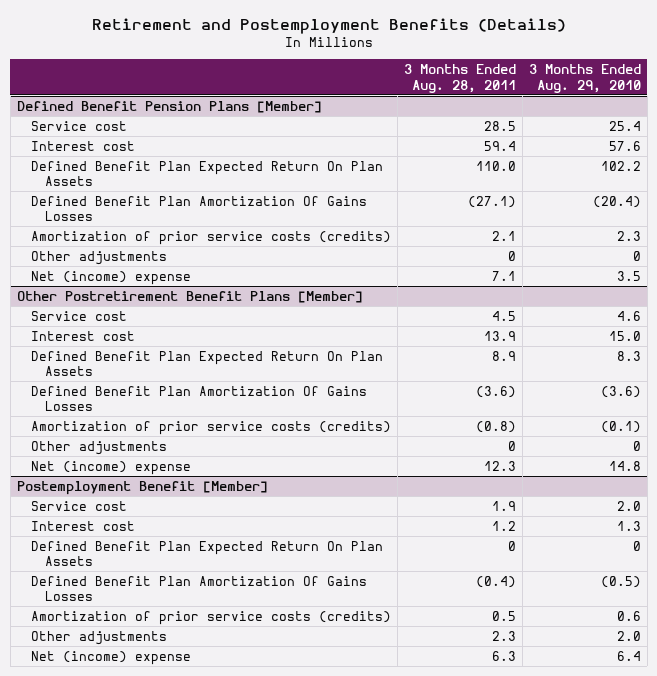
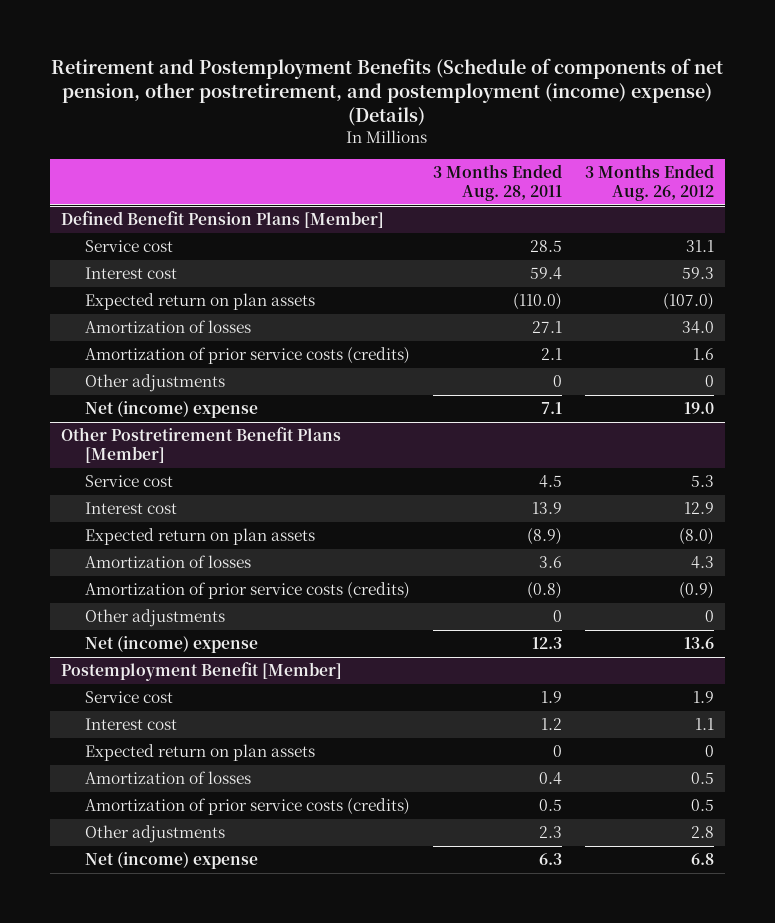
[91,17,566,34] Retirement and Postemployment Benefits (Details) -> [51,57,724,127] Retirement and Postemployment Benefits (Schedule of components of net pension, other postretirement, and postemployment (income) expense) (Details)
[528,64,641,93] 3 Months Ended Aug. 29, 2010 -> none
none -> [584,164,714,202] 3 Months Ended Aug. 26, 2012
[30,160,383,187] Defined Benefit Plan Expected Return On Plan Assets -> [84,292,315,310] Expected return on plan assets
[475,160,516,171] 110.0 -> [512,292,562,310] (110.0)
[30,195,367,222] Defined Benefit Plan Amortization Of Gains Losses -> [84,319,251,333] Amortization of losses
[467,195,516,208] (27.1) -> [531,320,562,333] 27.1
[30,350,383,377] Defined Benefit Plan Expected Return On Plan Assets -> [84,527,315,545] Expected return on plan assets
[491,350,516,361] 8.9 -> [526,527,562,545] (8.9)
[30,385,367,412] Defined Benefit Plan Amortization Of Gains Losses -> [84,554,251,568] Amortization of losses
[475,385,516,398] (3.6) -> [538,555,562,568] 3.6
[30,540,383,567] Defined Benefit Plan Expected Return On Plan Assets -> [84,743,315,761] Expected return on plan assets
[30,575,367,602] Defined Benefit Plan Amortization Of Gains Losses -> [84,770,251,784] Amortization of losses
[475,575,516,588] (0.4) -> [538,771,562,785] 0.4

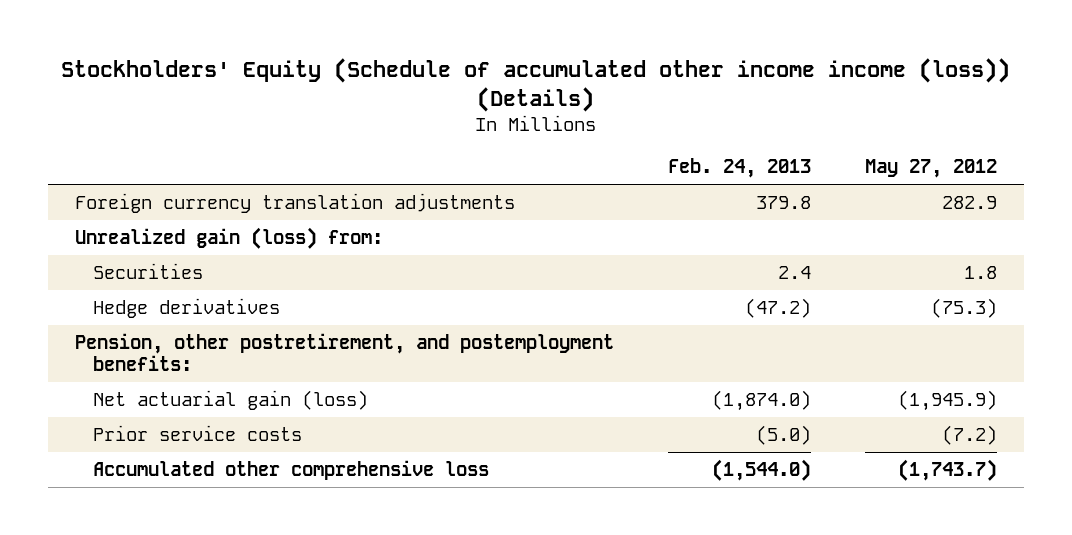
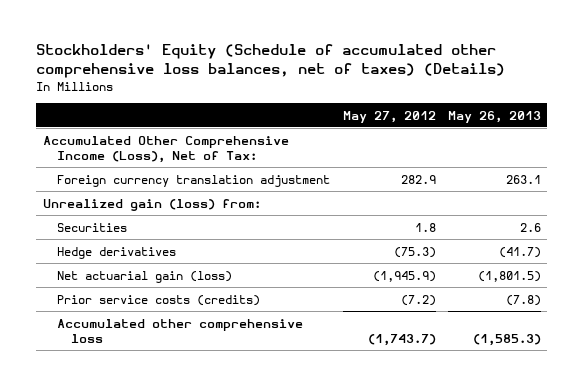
[60,57,1010,112] Stockholders' Equity (Schedule of accumulated other income income (loss)) (Details) -> [36,44,506,79] Stockholders' Equity (Schedule of accumulated other comprehensive loss balances, net of taxes) (Details)
[667,158,811,179] Feb. 24, 2013 -> none
none -> [448,110,542,123] May 26, 2013
none -> [42,135,289,163] Accumulated Other Comprehensive Income (Loss), Net of Tax:
[74,192,515,213] Foreign currency translation adjustments -> [57,174,331,187] Foreign currency translation adjustment
[74,332,614,372] Pension, other postretirement, and postemployment benefits: -> none
[93,424,303,441] Prior service costs -> [57,294,261,306] Prior service costs (credits)

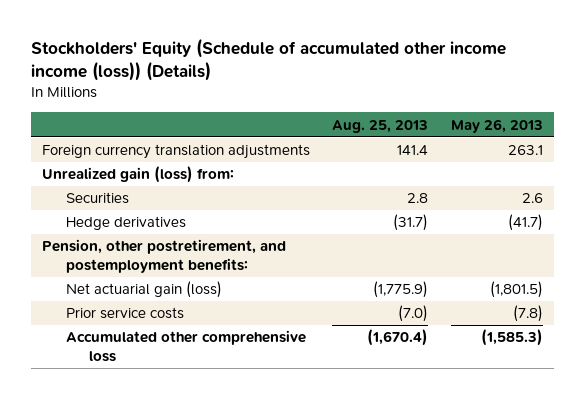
[36,44,506,79] Stockholders' Equity (Schedule of accumulated other comprehensive loss balances, net of taxes) (Details) -> [30,38,506,82] Stockholders' Equity (Schedule of accumulated other income income (loss)) (Details)
[342,110,436,123] May 27, 2012 -> none
none -> [332,119,429,133] Aug. 25, 2013
[42,135,289,163] Accumulated Other Comprehensive Income (Loss), Net of Tax: -> none
[57,174,331,187] Foreign currency translation adjustment -> [41,144,310,160] Foreign currency translation adjustments
none -> [41,239,286,273] Pension, other postretirement, and postemployment benefits:
[57,294,261,306] Prior service costs (credits) -> [65,307,184,320] Prior service costs

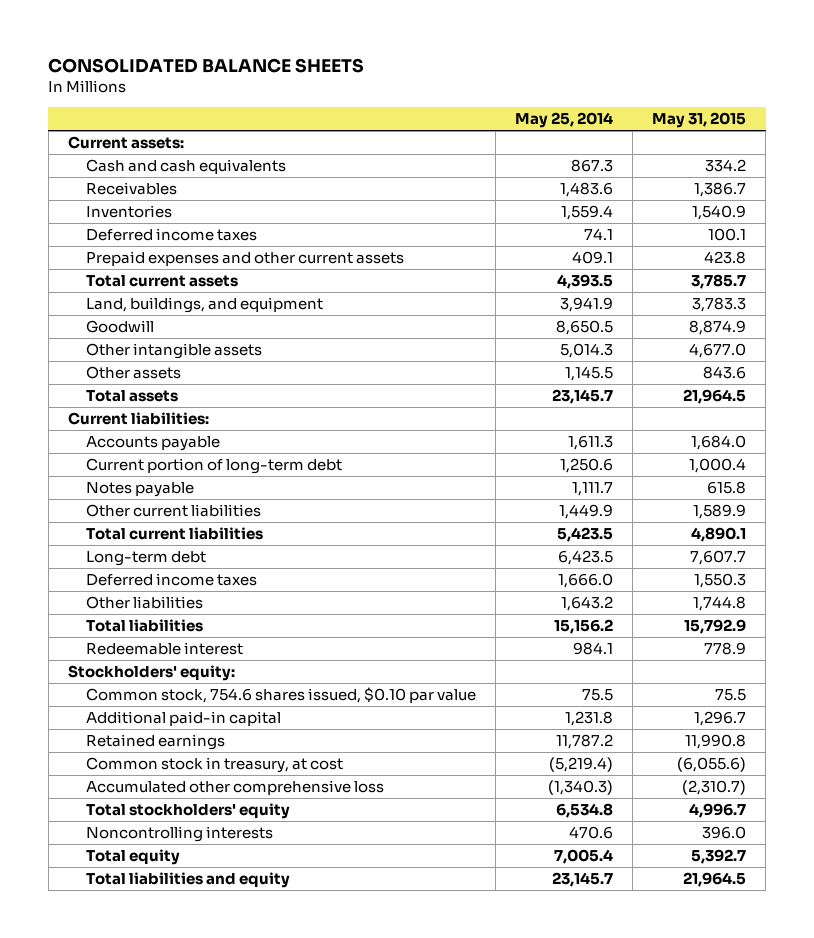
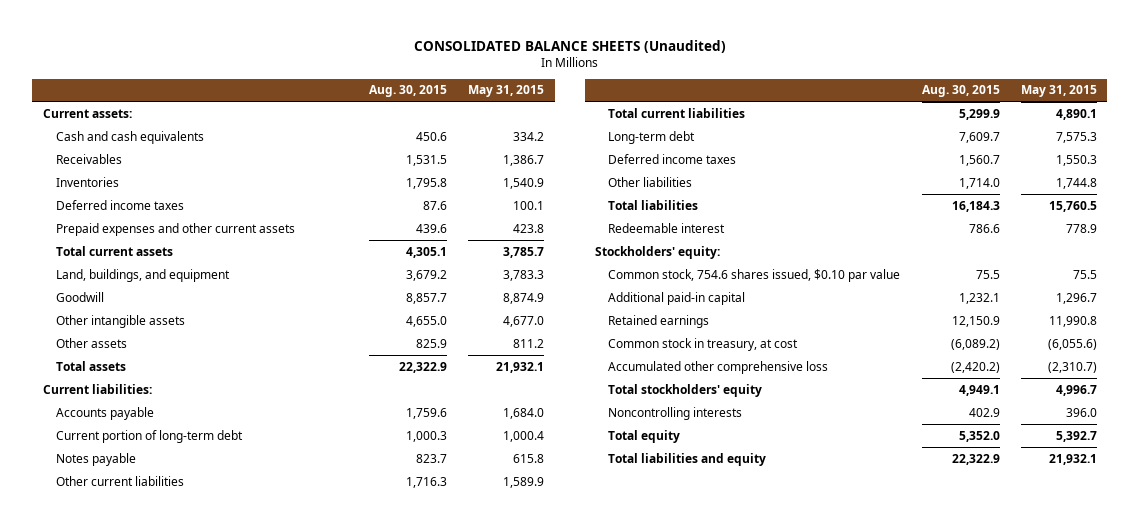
[48,57,365,73] CONSOLIDATED BALANCE SHEETS -> [413,39,726,53] CONSOLIDATED BALANCE SHEETS (Unaudited)
[515,112,614,129] May 25, 2014 -> none
none -> [369,85,448,98] Aug. 30, 2015
[703,365,747,379] 843.6 -> [513,338,545,348] 811.2
[683,388,747,404] 21,964.5 -> [496,361,545,373] 21,932.1
[690,549,747,565] 7,607.7 -> [1055,131,1097,143] 7,575.3
[684,618,747,634] 15,792.9 -> [1048,200,1097,212] 15,760.5
[683,871,747,887] 21,964.5 -> [1048,453,1097,465] 21,932.1

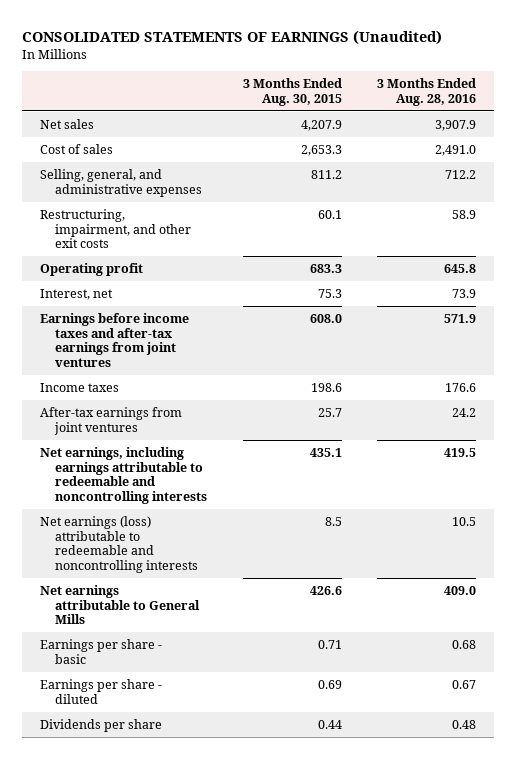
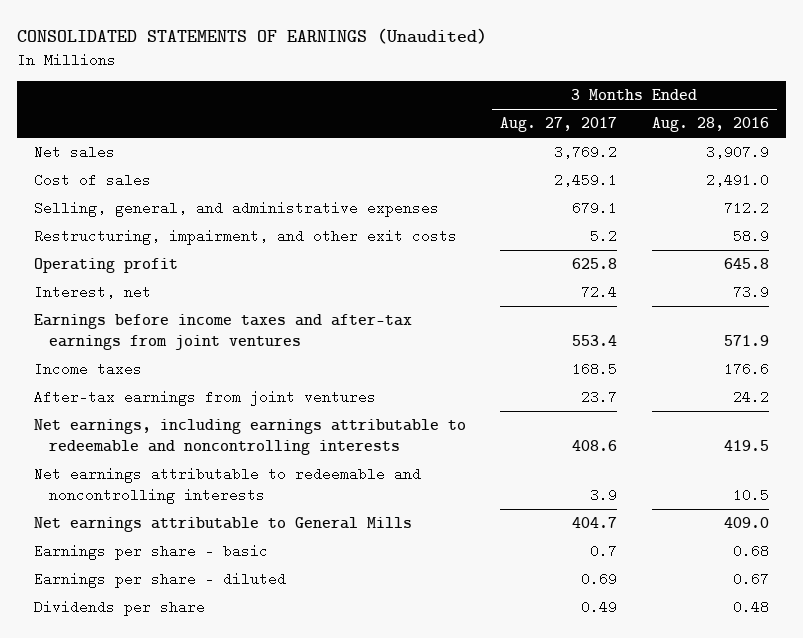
[242,78,342,106] 3 Months Ended Aug. 30, 2015 -> none
none -> [500,117,618,133] Aug. 27, 2017
[39,515,199,574] Net earnings (loss) attributable to redeemable and noncontrolling interests -> [33,467,421,505] Net earnings attributable to redeemable and noncontrolling interests

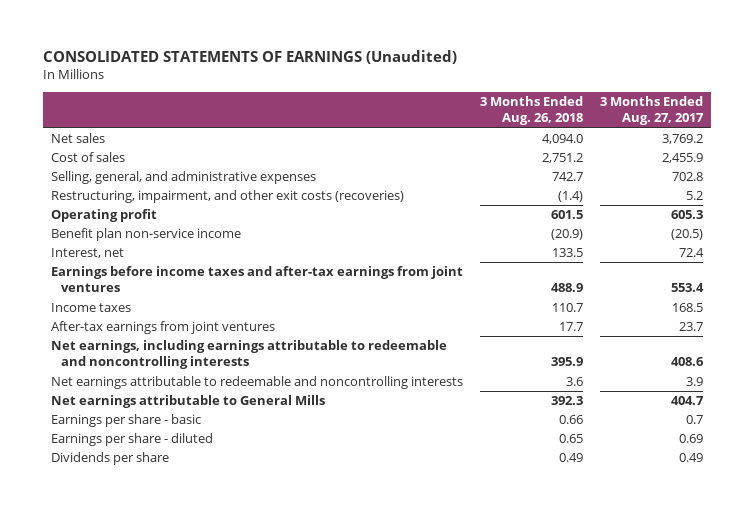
[651,117,769,133] Aug. 28, 2016 -> none
none -> [479,96,583,126] 3 Months Ended Aug. 26, 2018
[554,173,618,188] 2,459.1 -> [661,153,703,164] 2,455.9
[572,201,618,216] 679.1 -> [671,172,703,182] 702.8
[33,229,457,246] Restructuring, impairment, and other exit costs -> [51,190,405,204] Restructuring, impairment, and other exit costs (recoveries)
[572,258,618,270] 625.8 -> [670,210,703,220] 605.3
none -> [51,228,242,242] Benefit plan non-service income

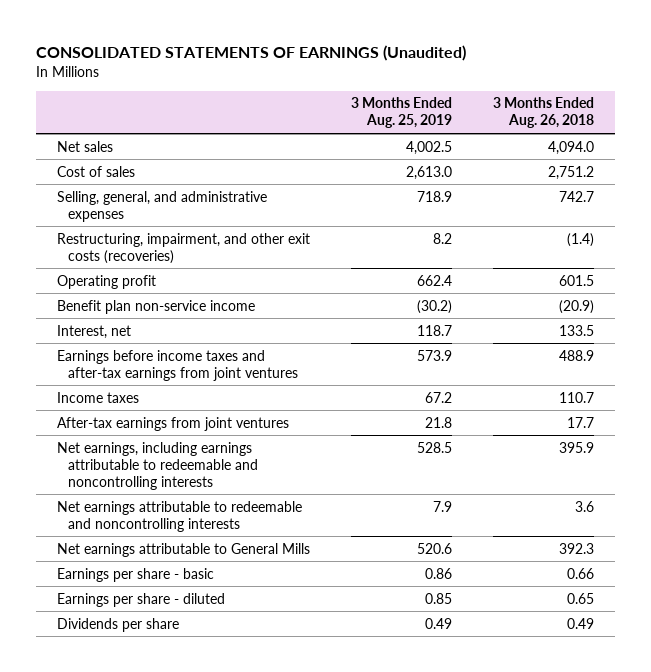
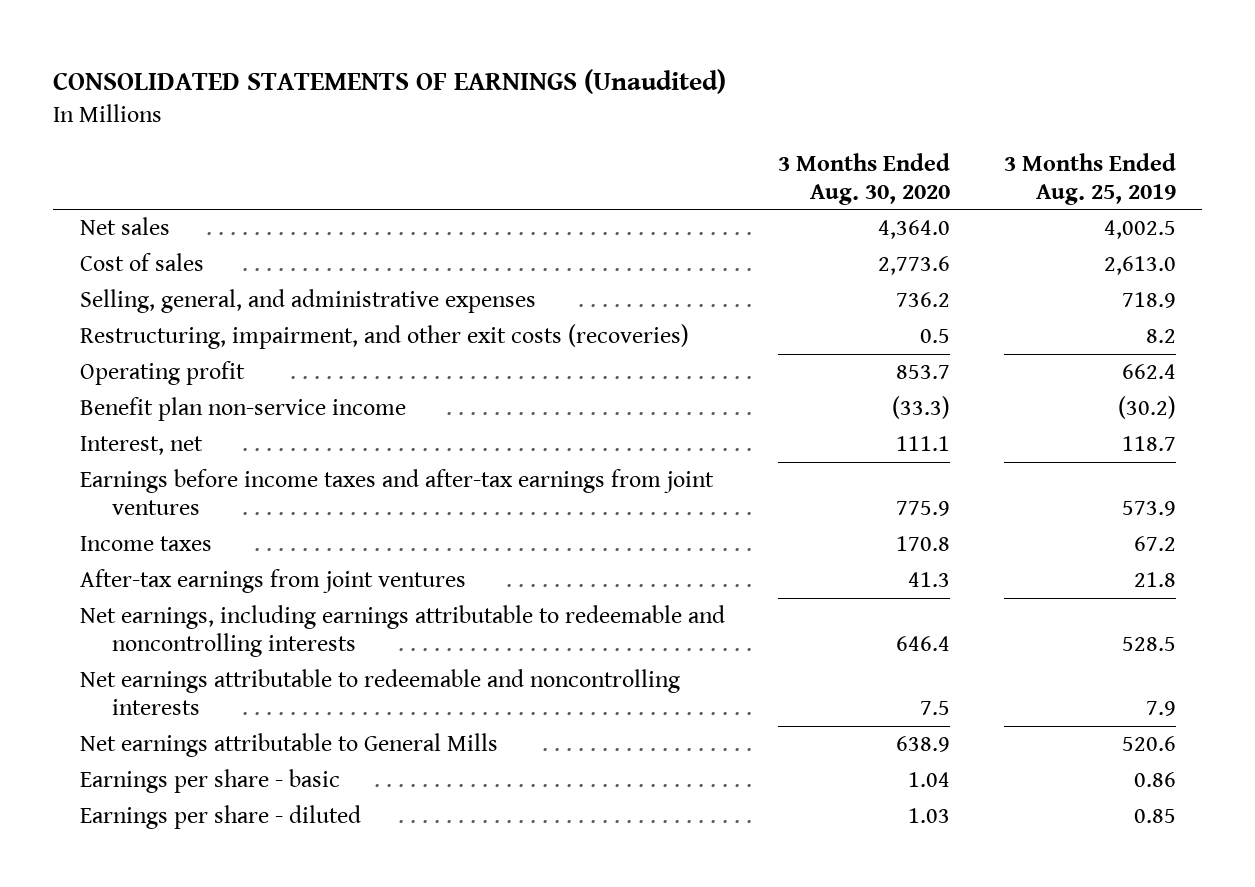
[493,97,595,129] 3 Months Ended Aug. 26, 2018 -> none
none -> [778,152,951,205] 3 Months Ended Aug. 30, 2020
[56,617,179,632] Dividends per share -> none

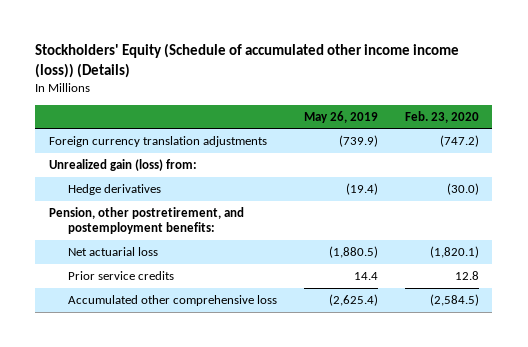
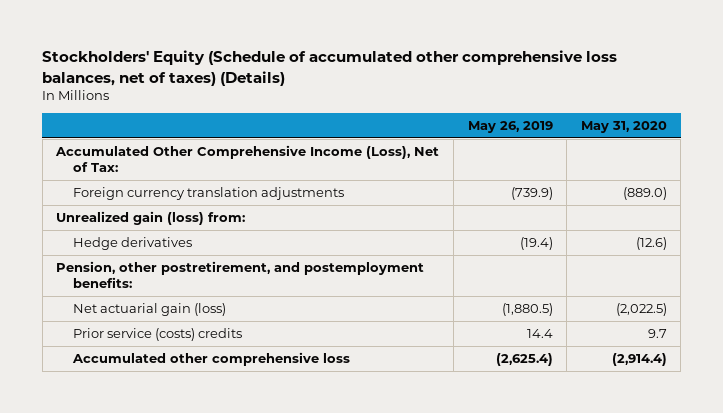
[35,43,460,78] Stockholders' Equity (Schedule of accumulated other income income (loss)) (Details) -> [42,50,618,86] Stockholders' Equity (Schedule of accumulated other comprehensive loss balances, net of taxes) (Details)
[404,110,479,123] Feb. 23, 2020 -> none
none -> [580,121,667,134] May 31, 2020
none -> [55,144,440,173] Accumulated Other Comprehensive Income (Loss), Net of Tax:
[68,246,159,256] Net actuarial loss -> [72,302,226,316] Net actuarial gain (loss)
[68,270,175,280] Prior service credits -> [72,327,242,341] Prior service (costs) credits

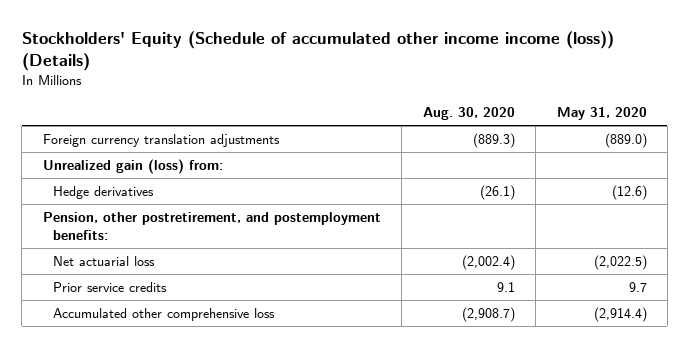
[42,50,618,86] Stockholders' Equity (Schedule of accumulated other comprehensive loss balances, net of taxes) (Details) -> [21,30,614,71] Stockholders' Equity (Schedule of accumulated other income income (loss)) (Details)
[467,121,553,134] May 26, 2019 -> none
none -> [422,107,515,121] Aug. 30, 2020
[55,144,440,173] Accumulated Other Comprehensive Income (Loss), Net of Tax: -> none
[72,302,226,316] Net actuarial gain (loss) -> [53,255,156,266] Net actuarial loss
[72,327,242,341] Prior service (costs) credits -> [53,281,168,292] Prior service credits

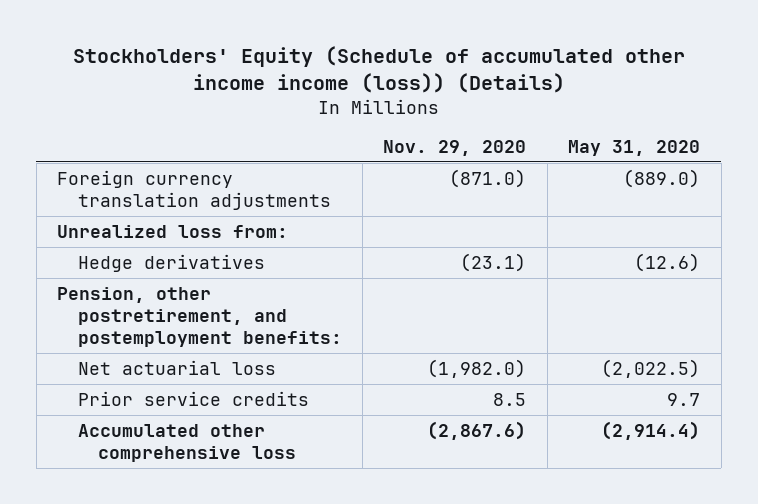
[422,107,515,121] Aug. 30, 2020 -> none
none -> [383,139,527,156] Nov. 29, 2020
[42,158,223,174] Unrealized gain (loss) from: -> [57,224,289,238] Unrealized loss from:

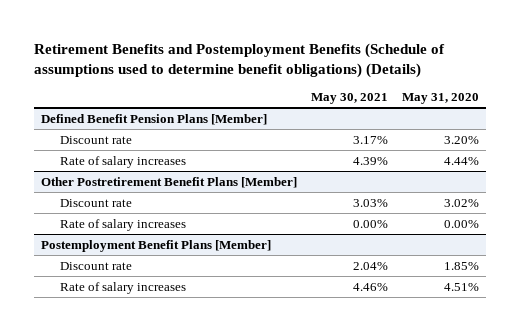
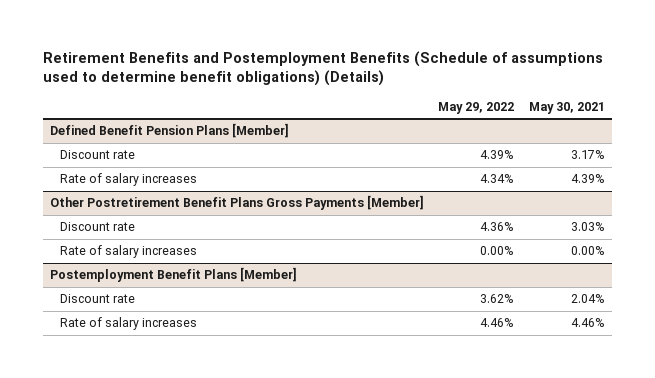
[401,93,479,105] May 31, 2020 -> none
none -> [438,102,515,115] May 29, 2022
[40,176,297,188] Other Postretirement Benefit Plans [Member] -> [50,195,425,211] Other Postretirement Benefit Plans Gross Payments [Member]

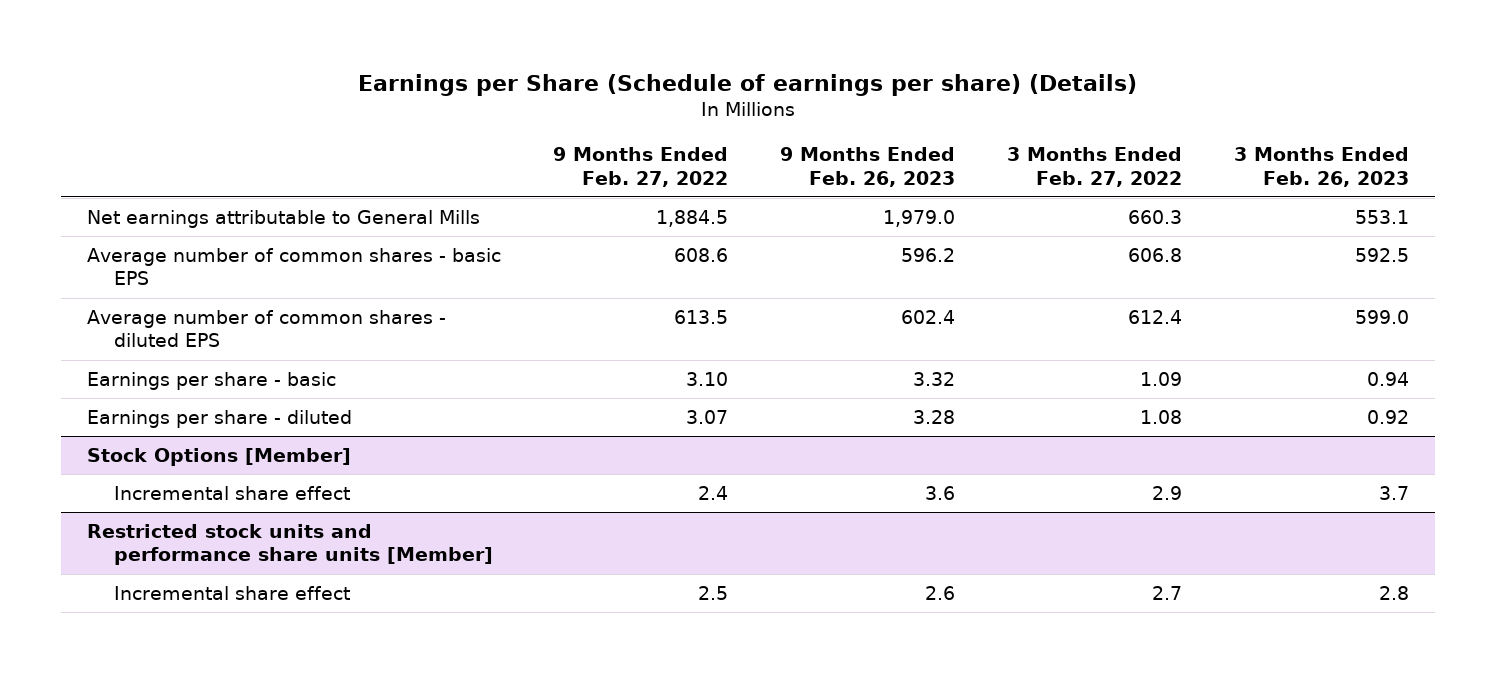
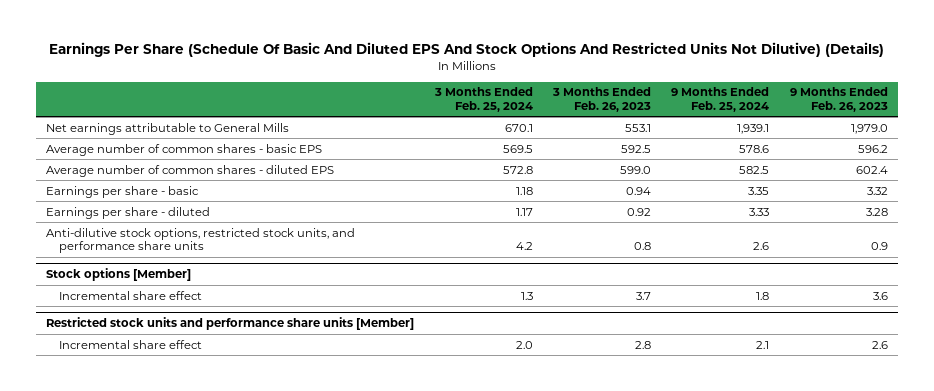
[358,73,1138,96] Earnings per Share (Schedule of earnings per share) (Details) -> [48,42,884,58] Earnings Per Share (Schedule Of Basic And Diluted EPS And Stock Options And Restricted Units Not Dilutive) (Details)
[553,147,729,187] 9 Months Ended Feb. 27, 2022 -> none
[1006,147,1182,187] 3 Months Ended Feb. 27, 2022 -> none
none -> [433,87,533,112] 3 Months Ended Feb. 25, 2024
none -> [671,87,770,112] 9 Months Ended Feb. 25, 2024
none -> [46,227,356,254] Anti-dilutive stock options, restricted stock units, and performance share units
[87,448,352,467] Stock Options [Member] -> [46,268,192,282] Stock options [Member]

